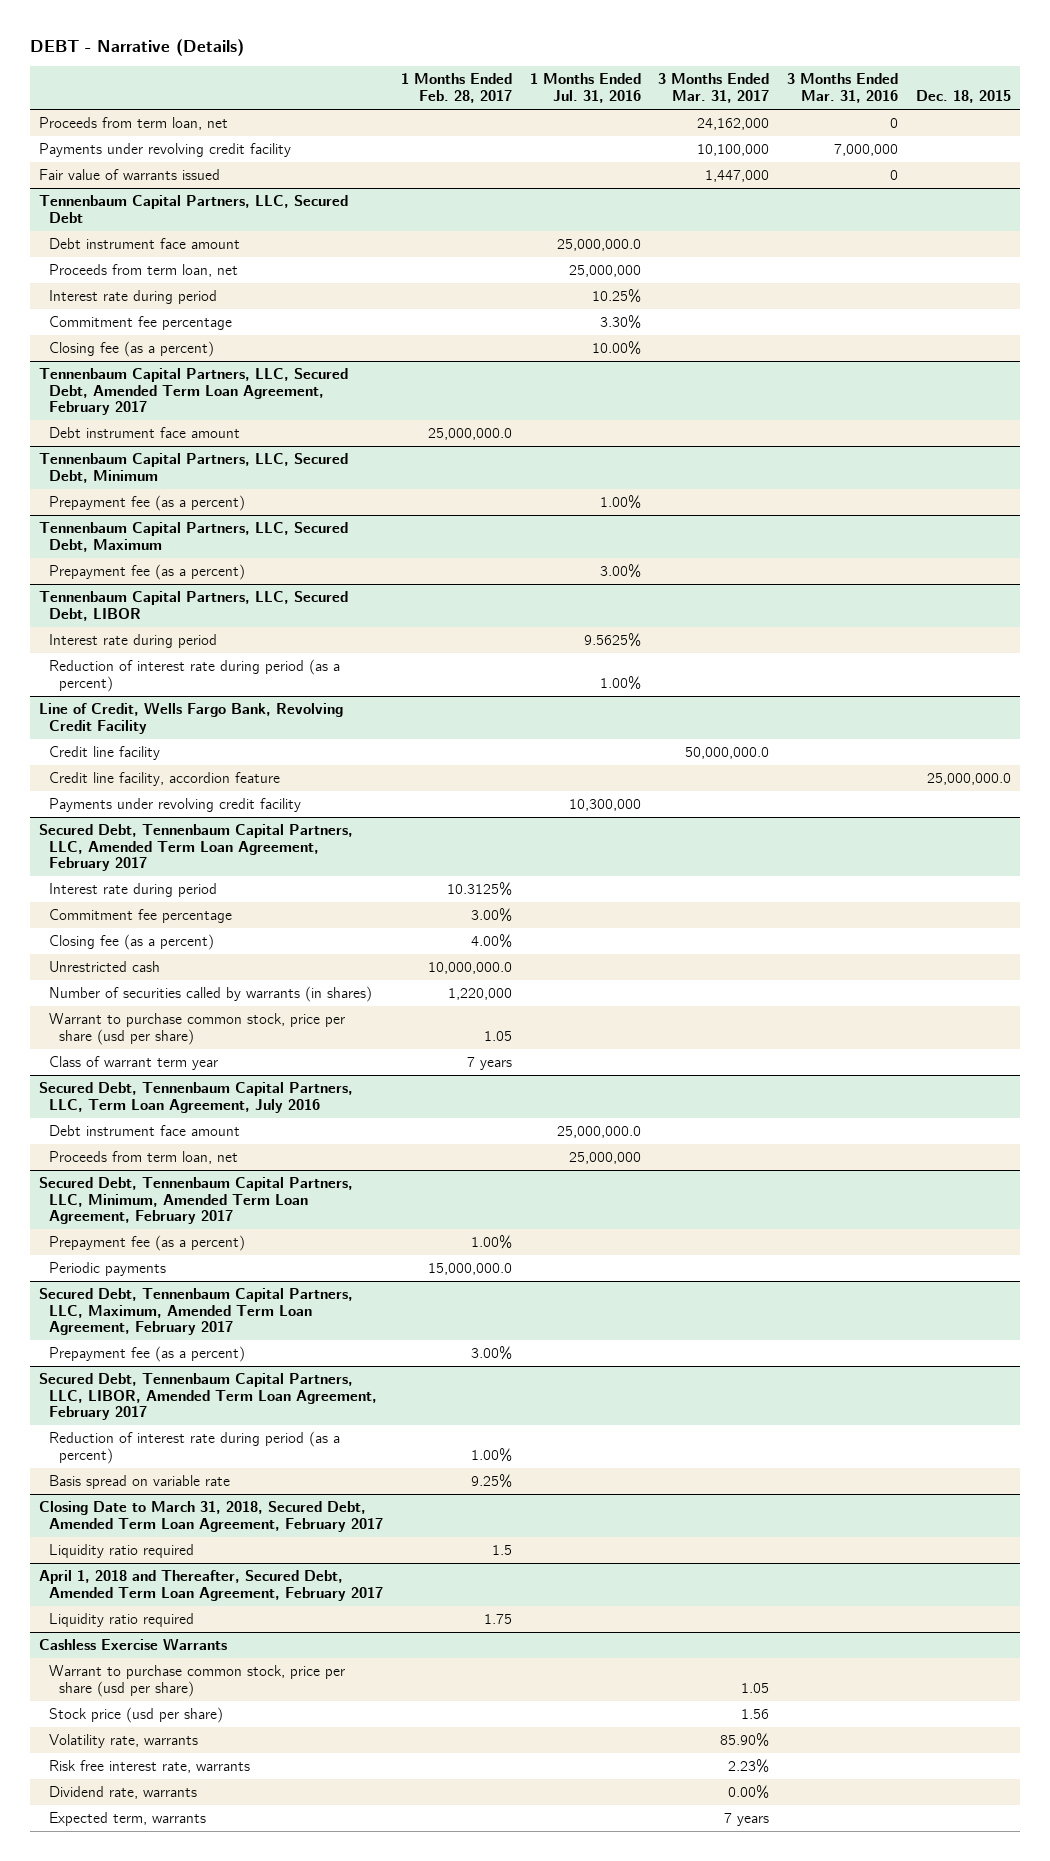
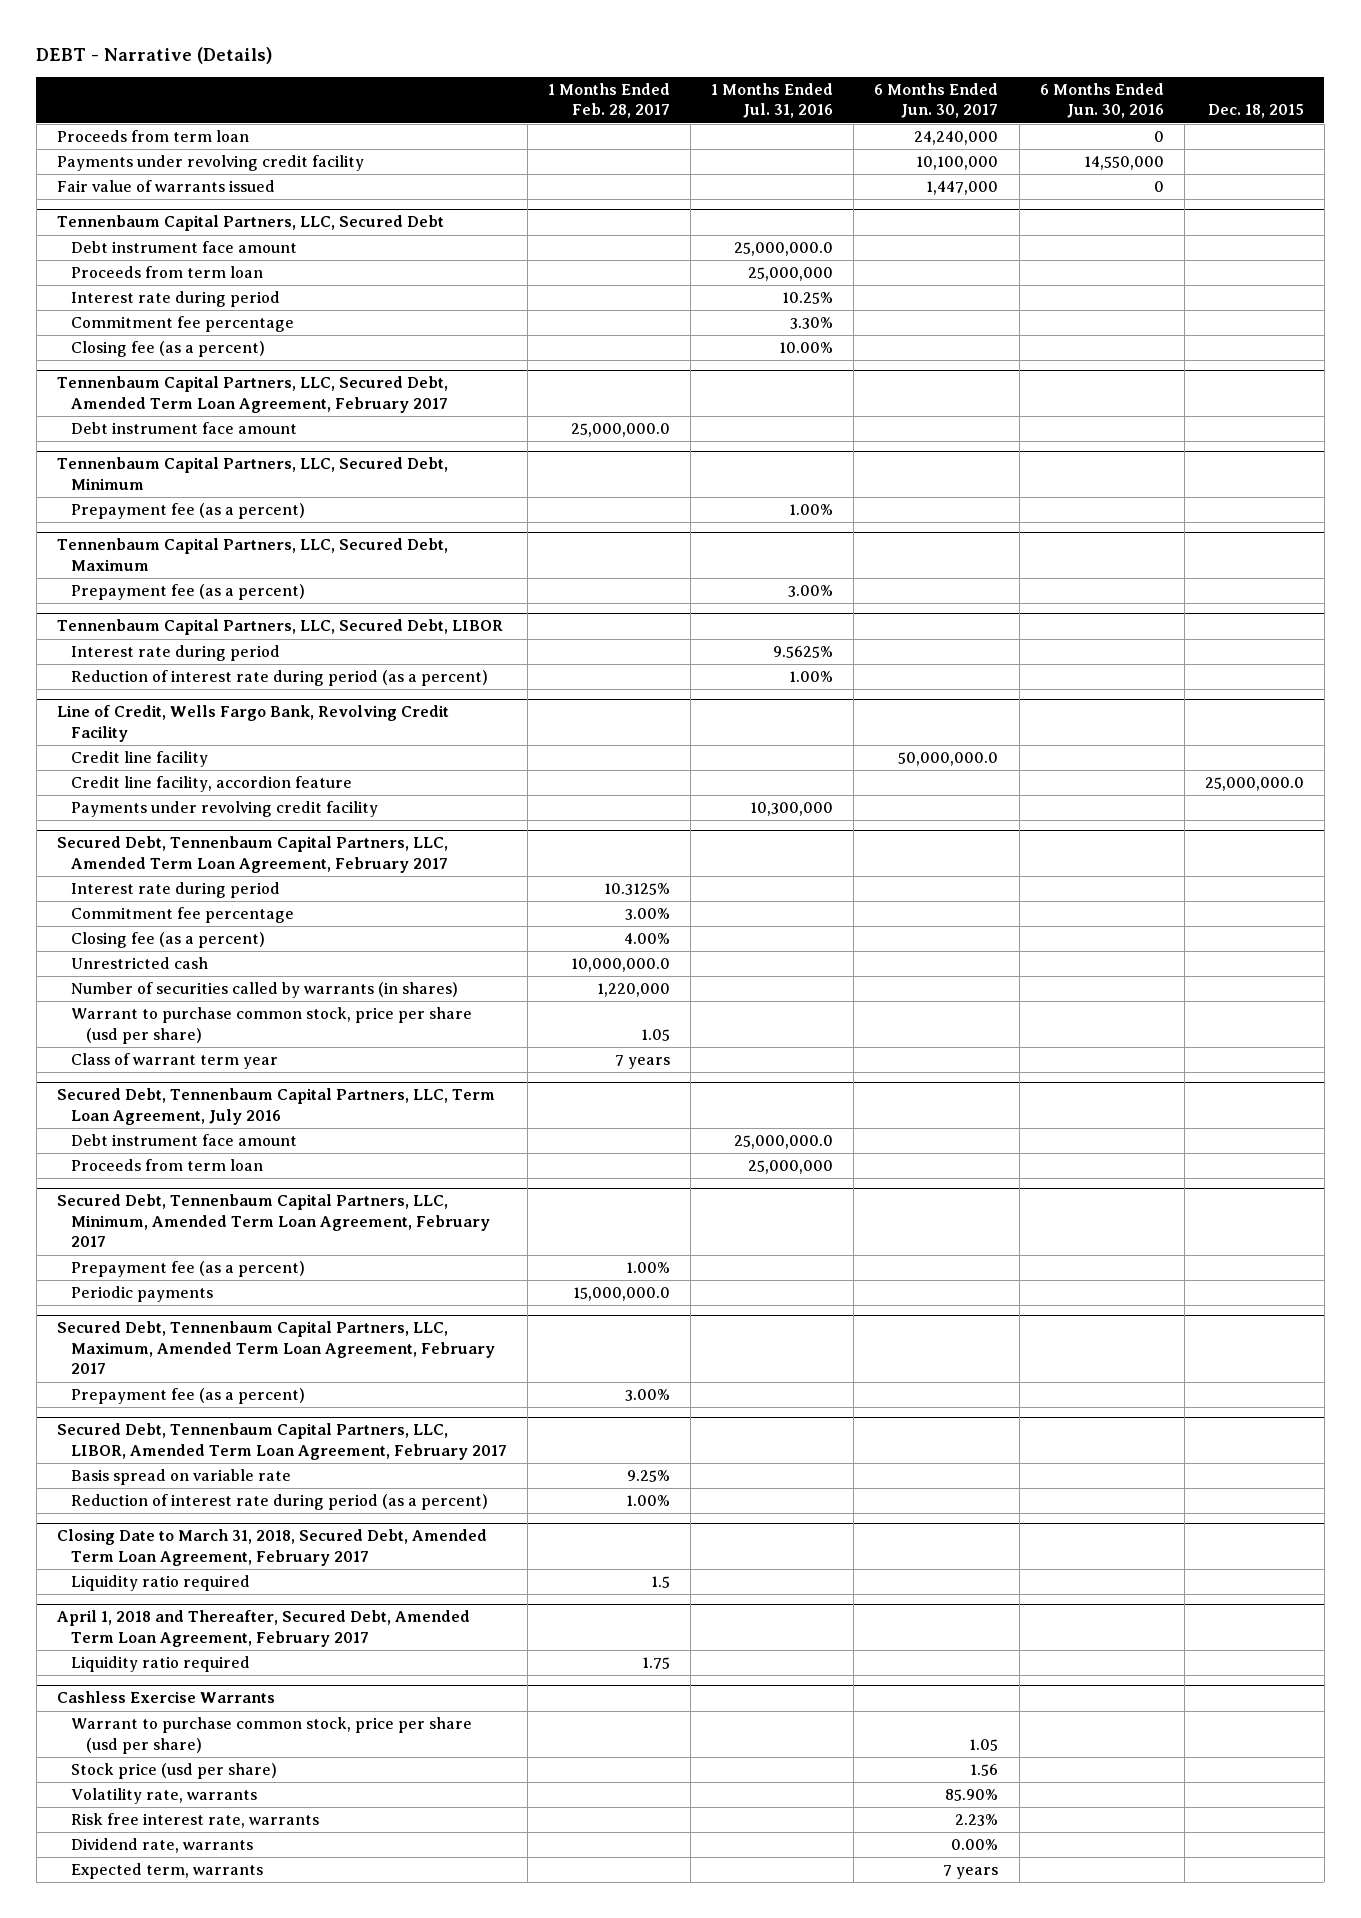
[658,73,770,103] 3 Months Ended Mar. 31, 2017 -> none
[787,73,899,103] 3 Months Ended Mar. 31, 2016 -> none
none -> [874,82,999,119] 6 Months Ended Jun. 30, 2017
none -> [1039,82,1164,119] 6 Months Ended Jun. 30, 2016
[38,117,228,131] Proceeds from term loan, net -> [56,130,249,143] Proceeds from term loan
[49,264,239,278] Proceeds from term loan, net -> [71,266,264,279] Proceeds from term loan
[49,1151,239,1165] Proceeds from term loan, net -> [71,1159,264,1172] Proceeds from term loan
[49,1431,341,1464] Reduction of interest rate during period (as a percent) -> [71,1494,489,1511] Reduction of interest rate during period (as a percent)

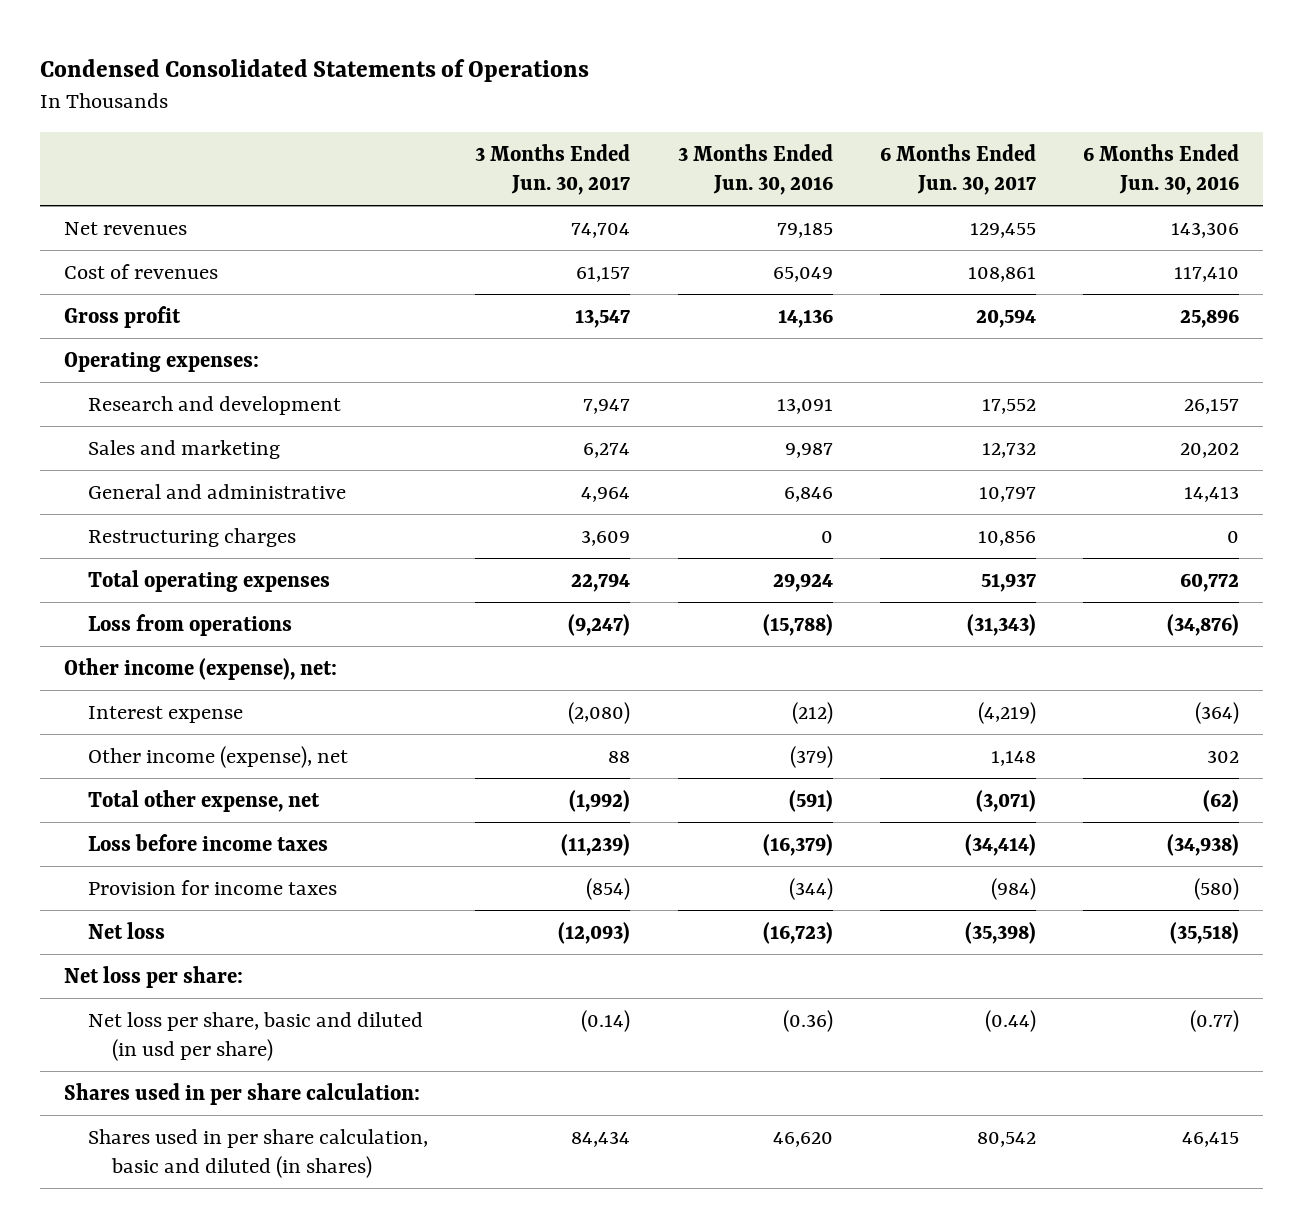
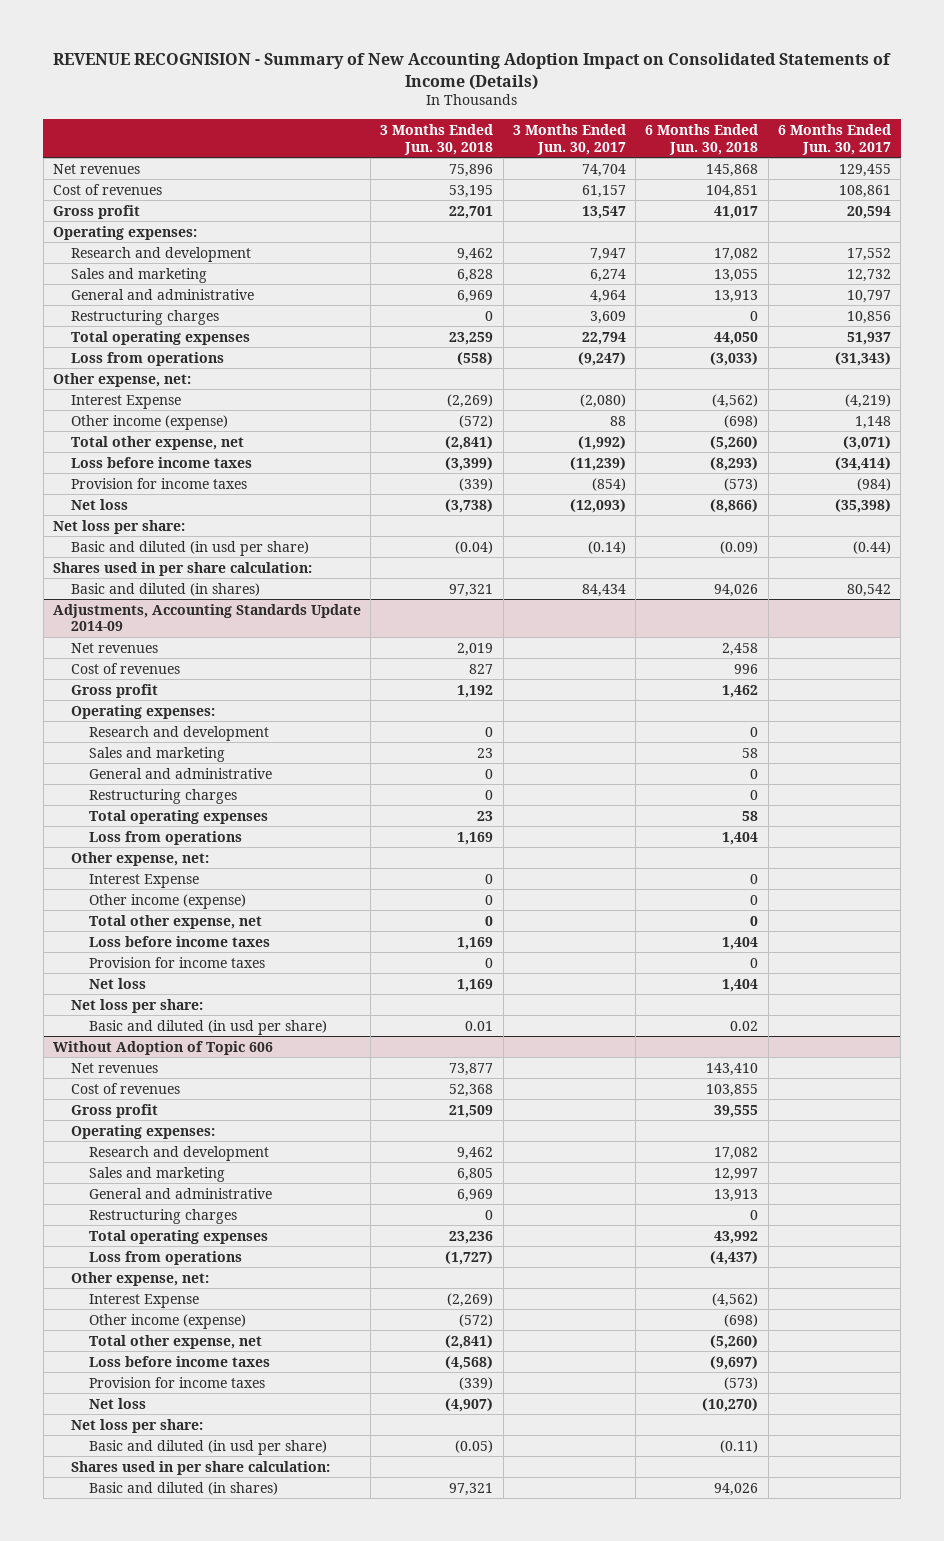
[39,58,589,82] Condensed Consolidated Statements of Operations -> [52,52,891,90] REVENUE RECOGNISION - Summary of New Accounting Adoption Impact on Consolidated Statements of Income (Details)
[677,143,833,196] 3 Months Ended Jun. 30, 2016 -> none
[1083,143,1240,196] 6 Months Ended Jun. 30, 2016 -> none
none -> [380,124,494,155] 3 Months Ended Jun. 30, 2018
none -> [645,124,759,155] 6 Months Ended Jun. 30, 2018
[63,657,337,680] Other income (expense), net: -> [52,372,191,387] Other expense, net:
[87,705,243,723] Interest expense -> [71,394,182,409] Interest Expense
[87,745,348,768] Other income (expense), net -> [71,414,229,430] Other income (expense)
[87,1011,423,1062] Net loss per share, basic and diluted (in usd per share) -> [71,540,310,556] Basic and diluted (in usd per share)
[87,1128,428,1179] Shares used in per share calculation, basic and diluted (in shares) -> [71,582,261,596] Basic and diluted (in shares)
none -> [52,603,361,632] Adjustments, Accounting Standards Update 2014-09
none -> [71,642,159,653] Net revenues
none -> [71,662,181,674] Cost of revenues
none -> [71,683,159,698] Gross profit
none -> [71,704,216,719] Operating expenses:
none -> [89,725,270,741] Research and development
none -> [89,746,226,762] Sales and marketing
none -> [89,767,273,779] General and administrative
none -> [89,788,238,804] Restructuring charges
none -> [89,809,269,824] Total operating expenses
none -> [89,830,243,845] Loss from operations
none -> [71,851,210,866] Other expense, net:
none -> [89,873,200,888] Interest Expense
none -> [89,893,247,909] Other income (expense)
none -> [89,914,263,929] Total other expense, net
none -> [89,935,271,947] Loss before income taxes
none -> [89,956,266,968] Provision for income taxes
none -> [89,977,147,989] Net loss
none -> [71,998,204,1013] Net loss per share:
none -> [89,1019,328,1035] Basic and diluted (in usd per share)
none -> [52,1040,273,1055] Without Adoption of Topic 606
none -> [71,1062,159,1073] Net revenues
none -> [71,1082,181,1094] Cost of revenues
none -> [71,1103,159,1118] Gross profit
none -> [71,1124,216,1139] Operating expenses:
none -> [89,1145,270,1161] Research and development
none -> [89,1166,226,1182] Sales and marketing
none -> [89,1187,273,1199] General and administrative
none -> [89,1208,238,1224] Restructuring charges
none -> [89,1229,269,1244] Total operating expenses
none -> [89,1250,243,1265] Loss from operations
none -> [71,1271,210,1286] Other expense, net:
none -> [89,1293,200,1308] Interest Expense
none -> [89,1313,247,1329] Other income (expense)
none -> [89,1334,263,1349] Total other expense, net
none -> [89,1355,271,1367] Loss before income taxes
none -> [89,1376,266,1388] Provision for income taxes
none -> [89,1397,147,1409] Net loss
none -> [71,1418,204,1433] Net loss per share:
none -> [89,1439,328,1455] Basic and diluted (in usd per share)
none -> [71,1460,331,1475] Shares used in per share calculation:
none -> [89,1481,279,1495] Basic and diluted (in shares)

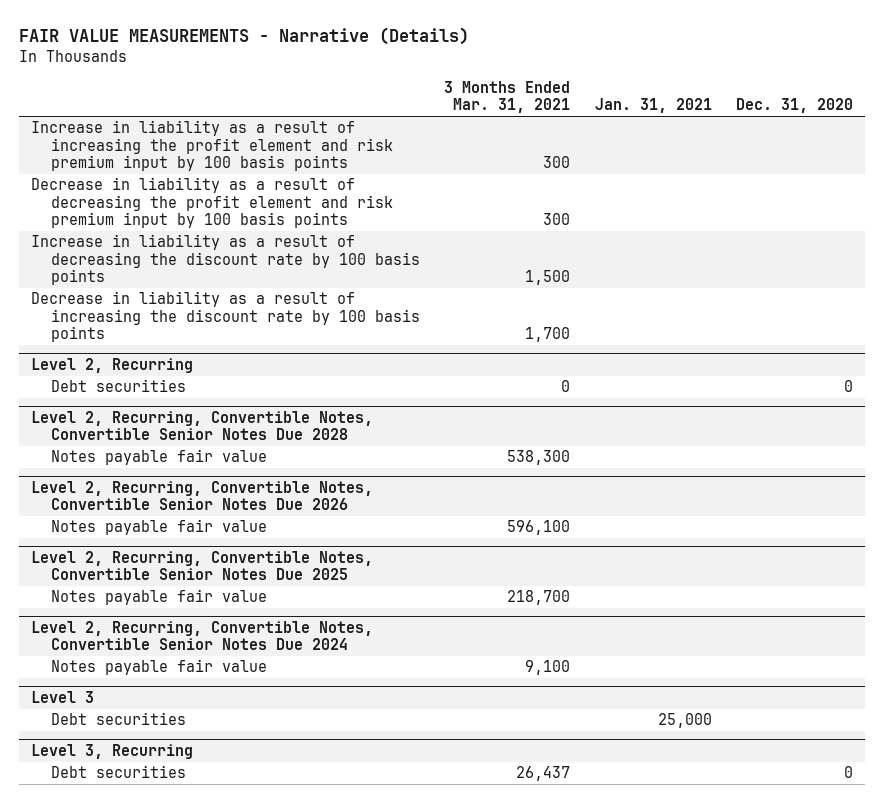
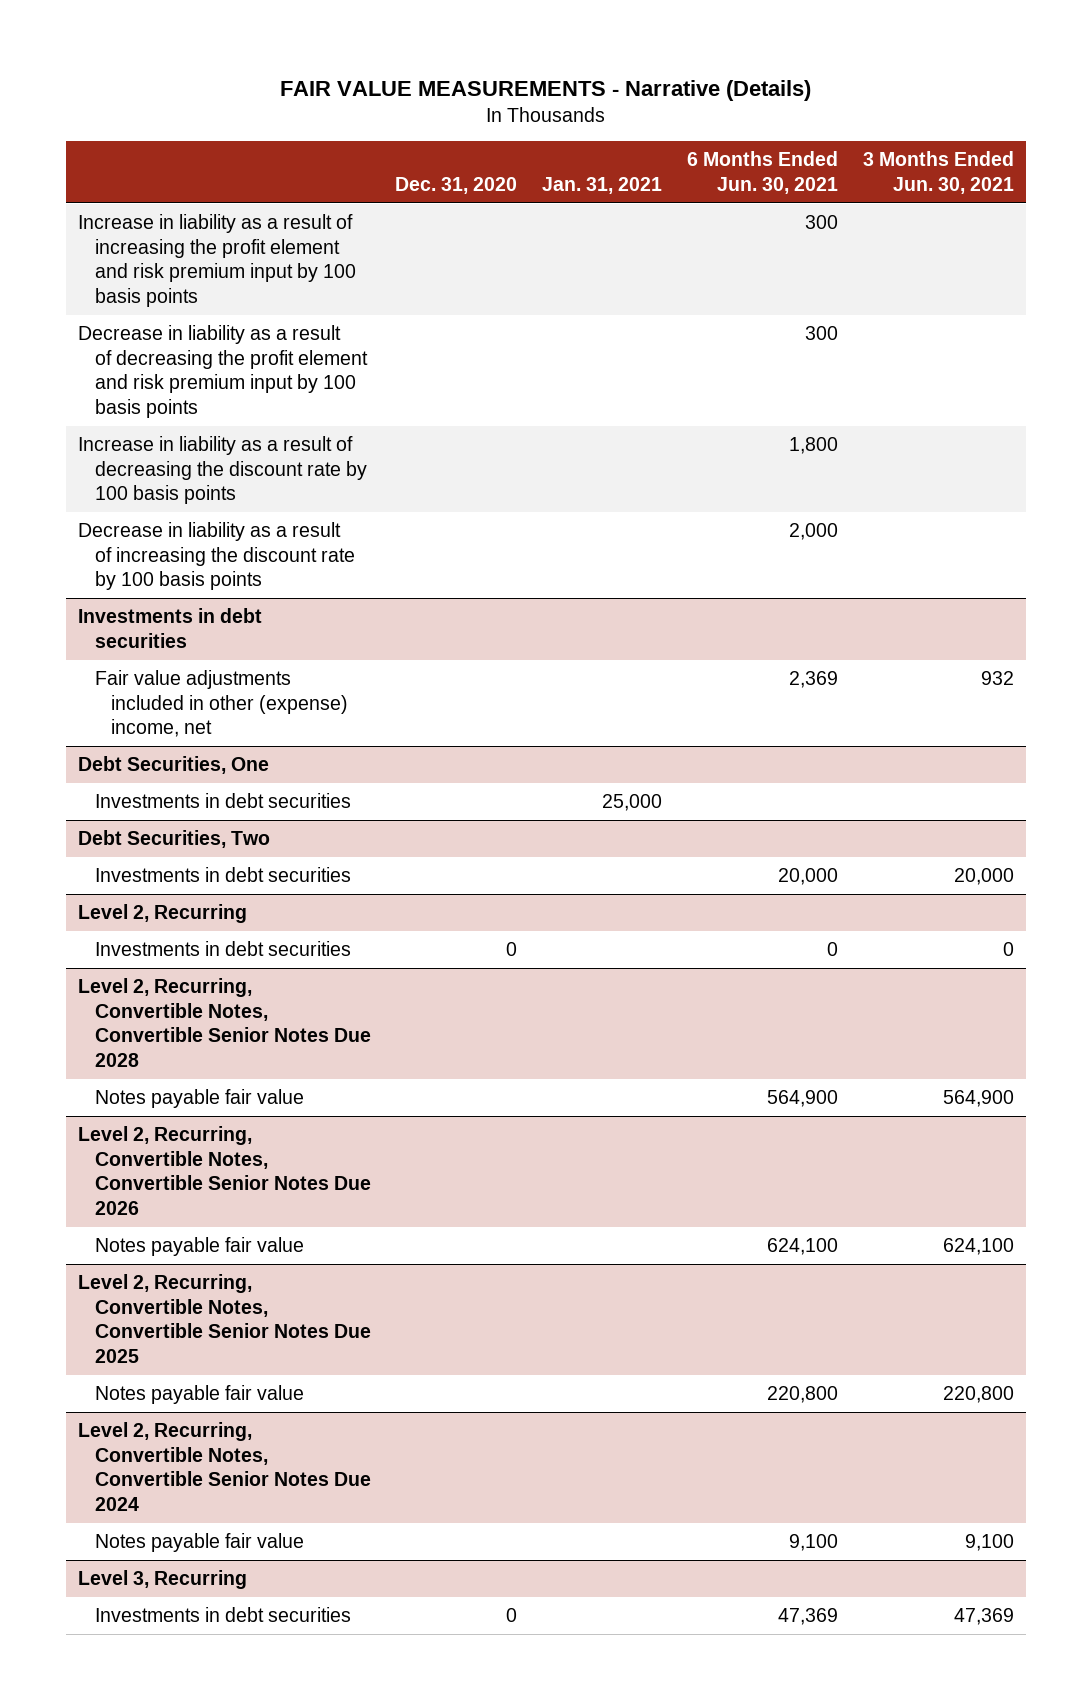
[444,81,571,114] 3 Months Ended Mar. 31, 2021 -> none
none -> [686,151,838,194] 6 Months Ended Jun. 30, 2021
none -> [862,151,1014,194] 3 Months Ended Jun. 30, 2021
none -> [78,608,263,648] Investments in debt securities
none -> [94,670,349,738] Fair value adjustments included in other (expense) income, net
none -> [78,756,270,775] Debt Securities, One
none -> [94,793,351,809] Investments in debt securities
none -> [78,830,271,849] Debt Securities, Two
none -> [94,867,351,883] Investments in debt securities
[51,379,187,393] Debt securities -> [94,941,351,957] Investments in debt securities
[30,691,94,704] Level 3 -> none
[51,712,187,726] Debt securities -> none
[51,765,187,779] Debt securities -> [94,1607,351,1623] Investments in debt securities

